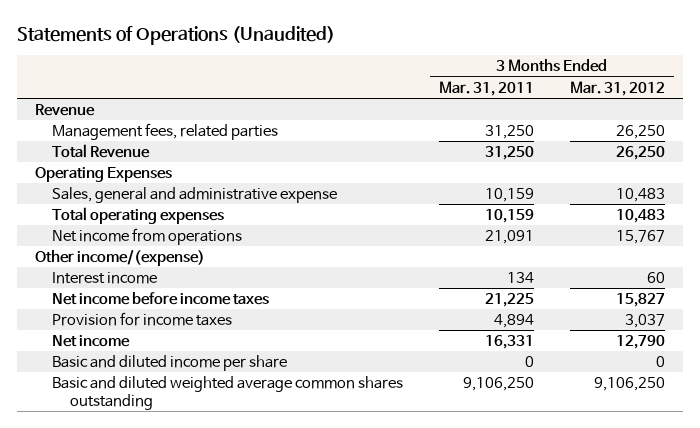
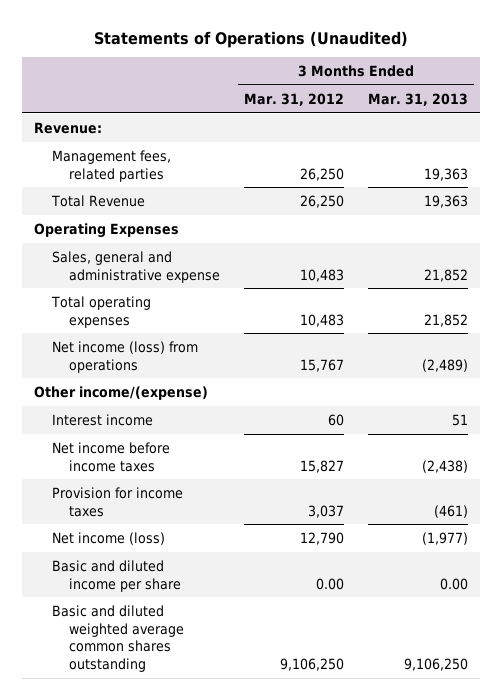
[439,80,535,96] Mar. 31, 2011 -> none
none -> [367,92,468,106] Mar. 31, 2013
[34,104,95,117] Revenue -> [34,121,103,134] Revenue:
[52,228,243,246] Net income from operations -> [51,340,198,373] Net income (loss) from operations
[52,335,131,348] Net income -> [51,531,165,545] Net income (loss)
[655,356,665,368] 0 -> [315,577,344,590] 0.00

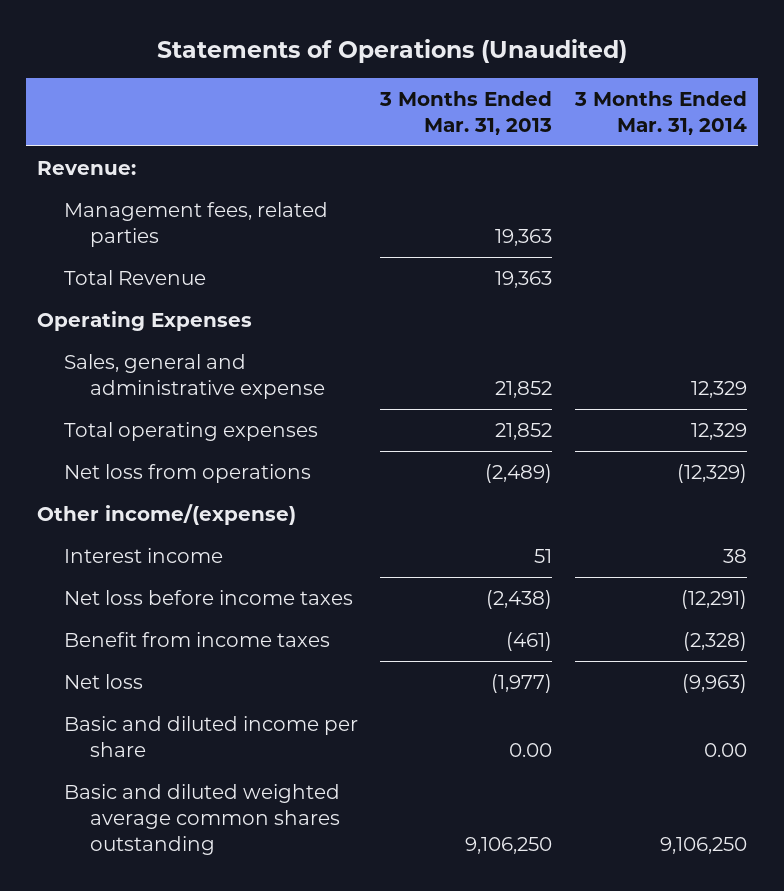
[243,92,344,106] Mar. 31, 2012 -> none
none -> [573,90,747,135] 3 Months Ended Mar. 31, 2014
[51,340,198,373] Net income (loss) from operations -> [63,464,311,484] Net loss from operations
[51,441,170,472] Net income before income taxes -> [63,590,353,606] Net loss before income taxes
[51,486,183,517] Provision for income taxes -> [63,632,330,648] Benefit from income taxes
[51,531,165,545] Net income (loss) -> [63,674,143,690] Net loss

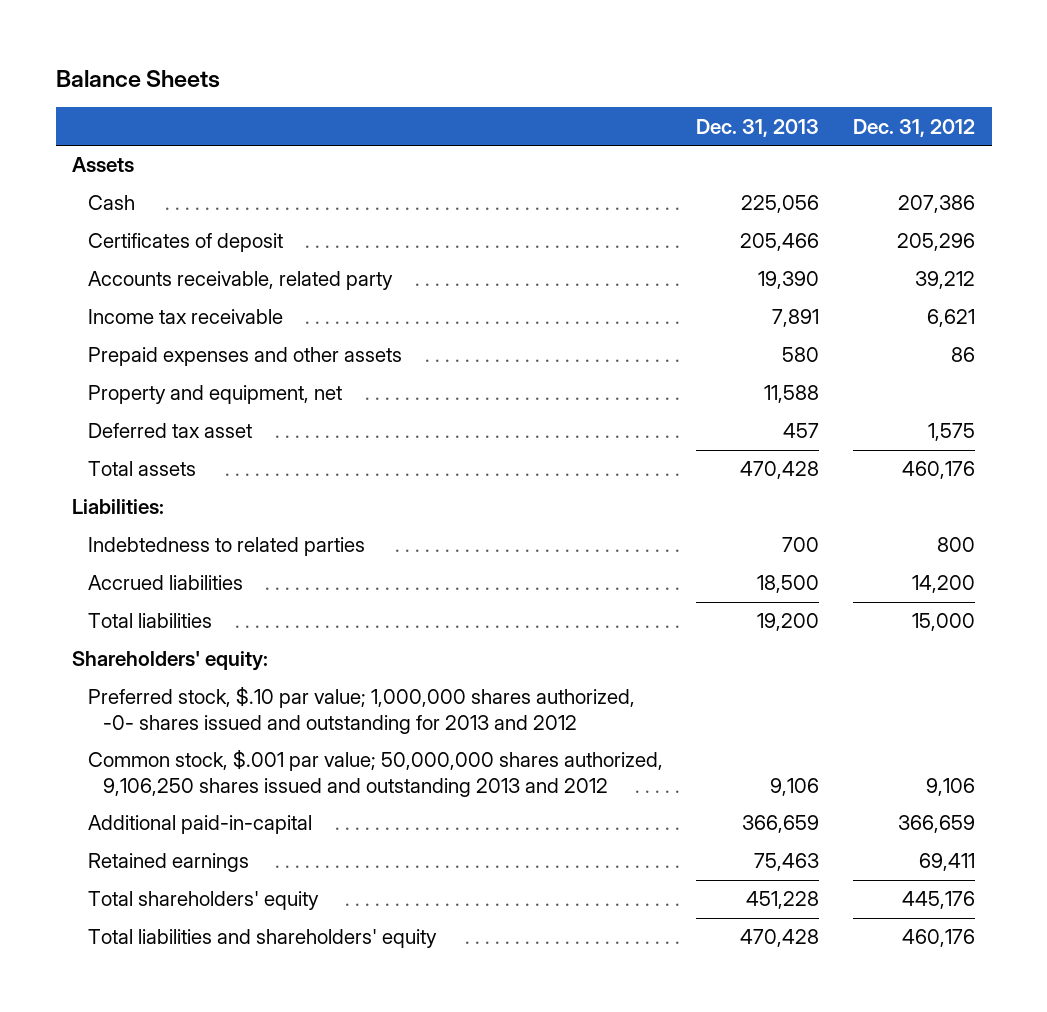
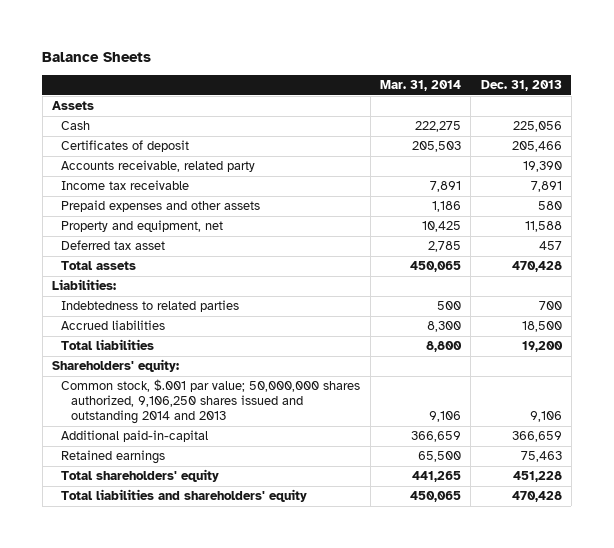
[853,118,976,137] Dec. 31, 2012 -> none
none -> [379,80,461,92] Mar. 31, 2014
[87,686,635,734] Preferred stock, $.10 par value; 1,000,000 shares authorized, -0- shares issued and outstanding for 2013 and 2012 -> none
[87,749,663,797] Common stock, $.001 par value; 50,000,000 shares authorized, 9,106,250 shares issued and outstanding 2013 and 2012 -> [61,379,361,425] Common stock, $.001 par value; 50,000,000 shares authorized, 9,106,250 shares issued and outstanding 2014 and 2013

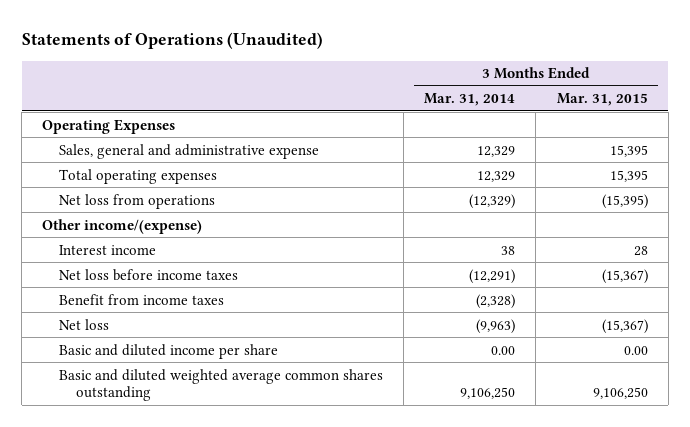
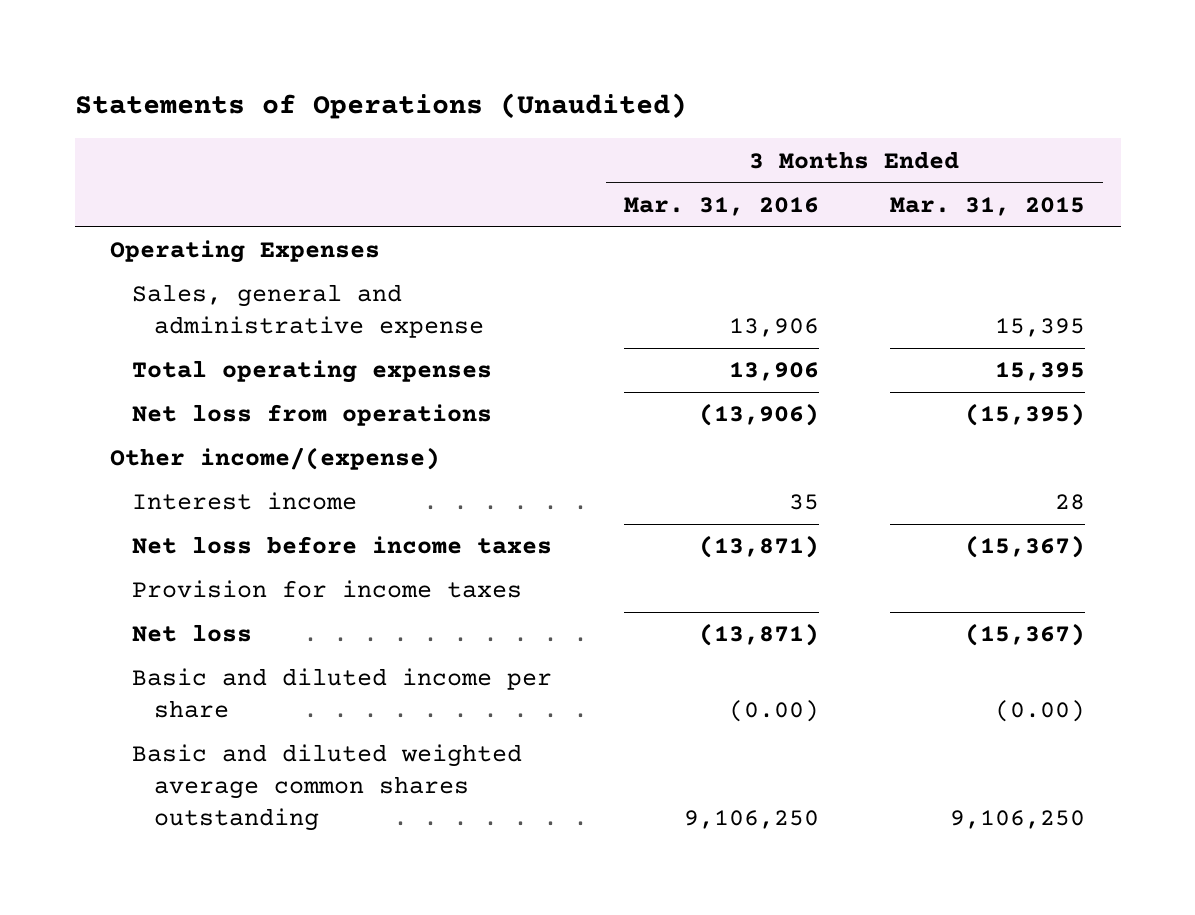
[424,93,516,107] Mar. 31, 2014 -> none
none -> [623,196,819,216] Mar. 31, 2016
[59,293,225,305] Benefit from income taxes -> none
none -> [132,580,523,599] Provision for income taxes
[623,345,648,355] 0.00 -> [994,700,1085,723] (0.00)

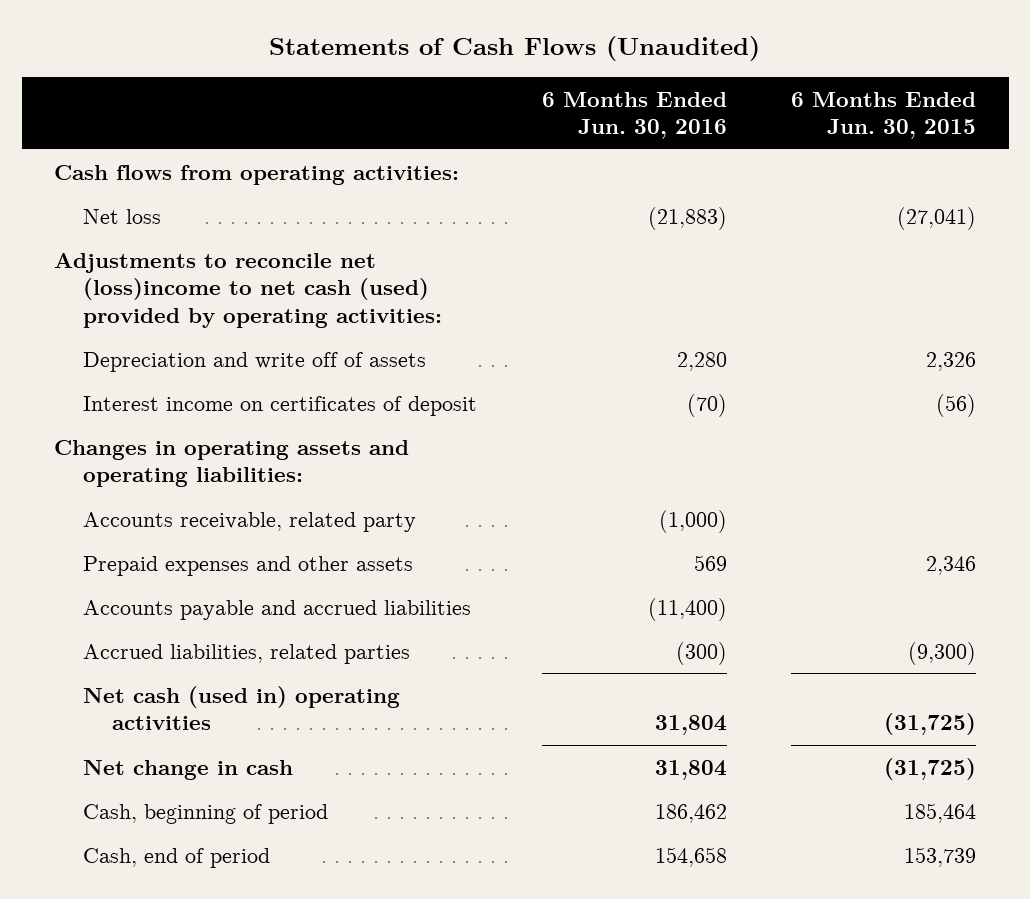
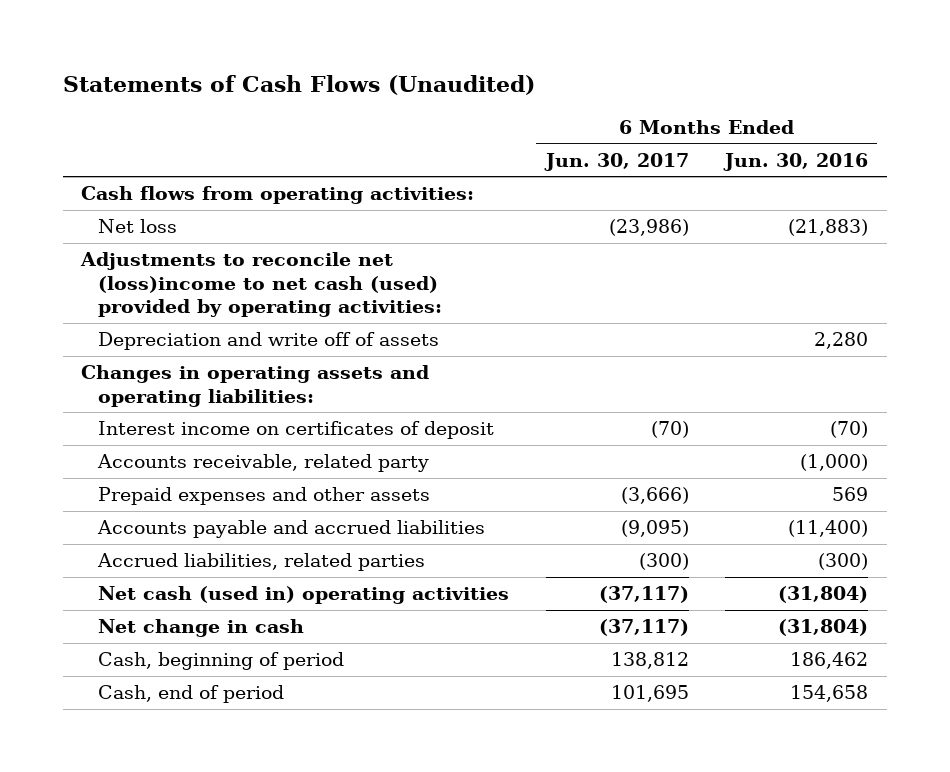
[791,91,977,140] 6 Months Ended Jun. 30, 2015 -> none
none -> [543,152,689,171] Jun. 30, 2017
[83,395,478,416] Interest income on certificates of deposit -> [97,421,494,440] Interest income on certificates of deposit
[654,715,727,736] 31,804 -> [778,586,869,604] (31,804)
[654,759,727,780] 31,804 -> [778,619,869,637] (31,804)

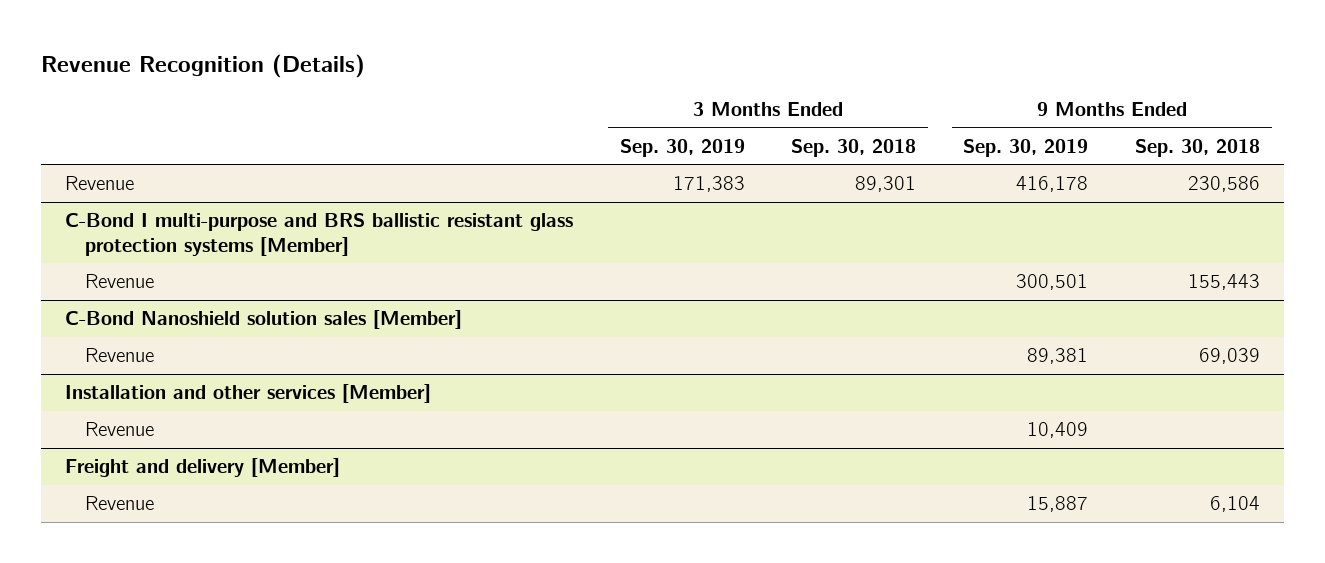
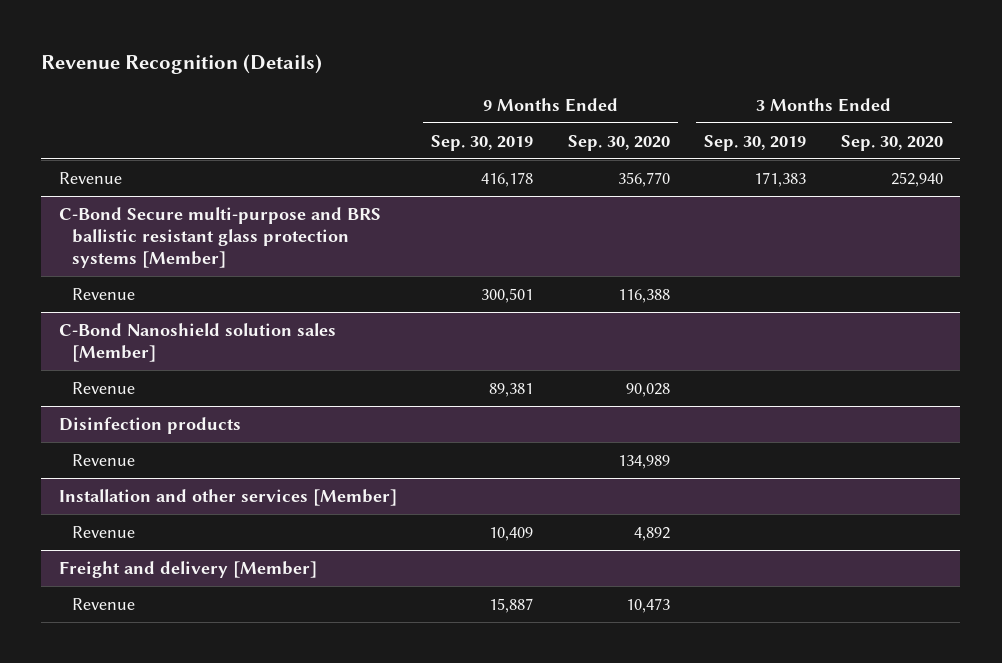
[791,138,917,157] Sep. 30, 2018 -> none
[1135,138,1261,157] Sep. 30, 2018 -> none
none -> [567,134,670,151] Sep. 30, 2020
none -> [841,134,944,151] Sep. 30, 2020
[64,213,573,256] C-Bond I multi-purpose and BRS ballistic resistant glass protection systems [Member] -> [58,206,381,268] C-Bond Secure multi-purpose and BRS ballistic resistant glass protection systems [Member]
none -> [58,416,241,434] Disinfection products
none -> [71,453,135,466] Revenue

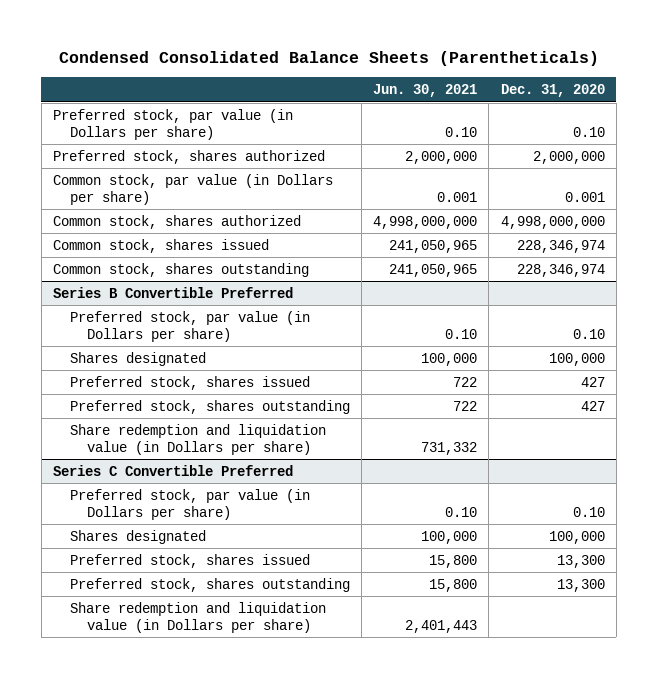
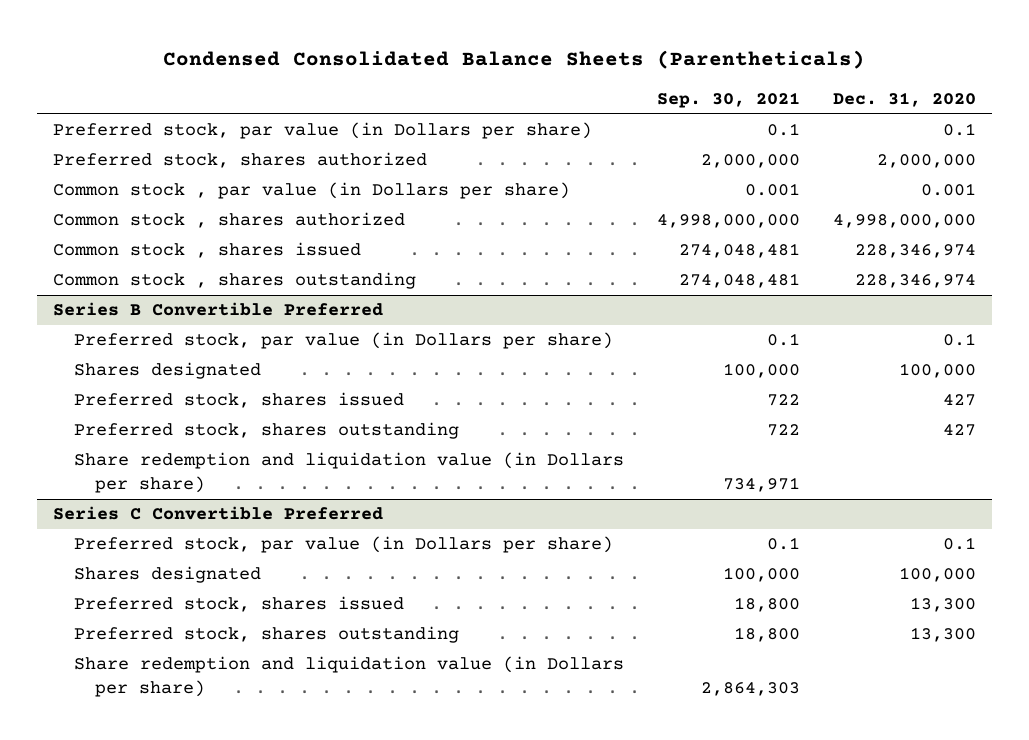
[373,84,478,98] Jun. 30, 2021 -> none
none -> [656,91,800,108] Sep. 30, 2021
[572,126,605,137] 0.10 -> [942,123,976,137] 0.1
[52,173,333,205] Common stock, par value (in Dollars per share) -> [53,182,571,200] Common stock , par value (in Dollars per share)
[52,214,301,229] Common stock, shares authorized -> [53,212,406,229] Common stock , shares authorized
[52,238,269,253] Common stock, shares issued -> [53,242,362,259] Common stock , shares issued
[52,262,309,277] Common stock, shares outstanding -> [53,272,417,290] Common stock , shares outstanding
[572,328,605,339] 0.10 -> [942,333,976,347] 0.1
[572,506,605,517] 0.10 -> [942,537,976,551] 0.1

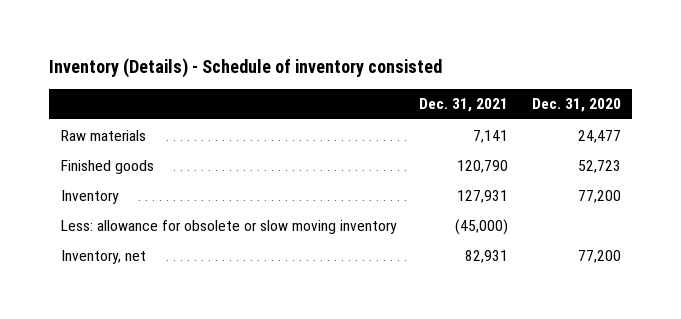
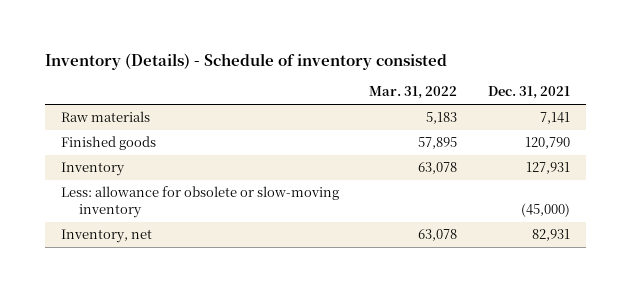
[531,98,621,113] Dec. 31, 2020 -> none
none -> [369,86,458,100] Mar. 31, 2022
[60,219,397,234] Less: allowance for obsolete or slow moving inventory -> [60,186,339,219] Less: allowance for obsolete or slow-moving inventory

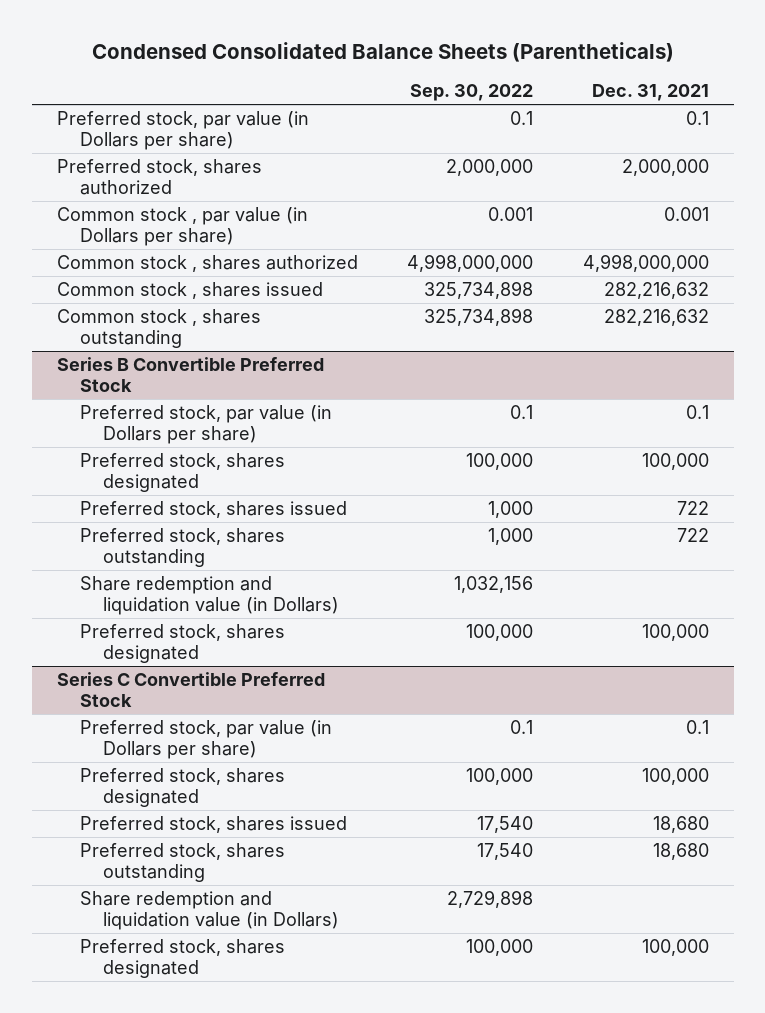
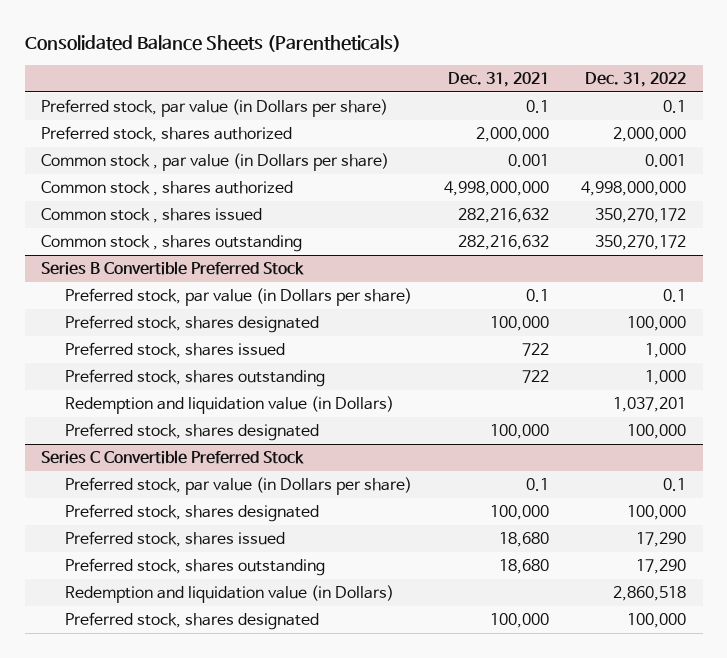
[91,42,674,63] Condensed Consolidated Balance Sheets (Parentheticals) -> [24,35,401,53] Consolidated Balance Sheets (Parentheticals)
[410,84,534,102] Sep. 30, 2022 -> none
none -> [585,71,687,87] Dec. 31, 2022
[79,576,339,616] Share redemption and liquidation value (in Dollars) -> [64,396,394,415] Redemption and liquidation value (in Dollars)
[79,891,339,931] Share redemption and liquidation value (in Dollars) -> [64,585,394,604] Redemption and liquidation value (in Dollars)

